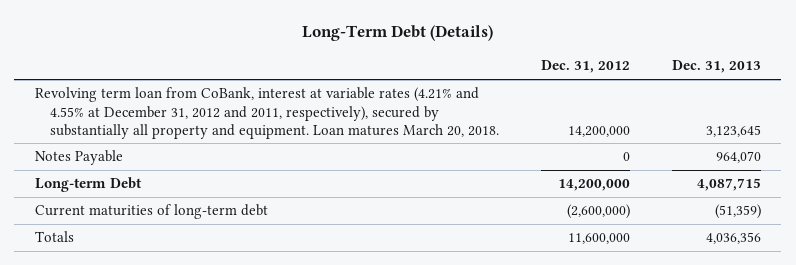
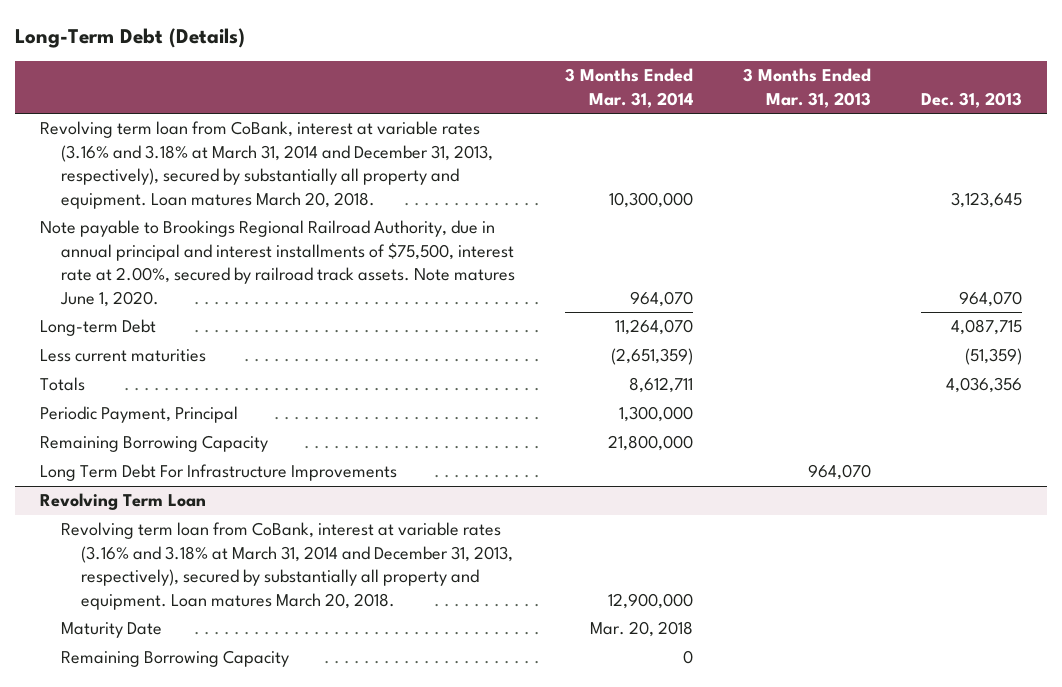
[540,60,630,74] Dec. 31, 2012 -> none
none -> [564,68,693,108] 3 Months Ended Mar. 31, 2014
none -> [742,68,871,108] 3 Months Ended Mar. 31, 2013
[35,87,500,139] Revolving term loan from CoBank, interest at variable rates (4.21% and 4.55% at December 31, 2012 and 2011, respectively), secured by substantially all property and equipment. Loan matures March 20, 2018. -> [40,121,493,209] Revolving term loan from CoBank, interest at variable rates (3.16% and 3.18% at March 31, 2014 and December 31, 2013, respectively), secured by substantially all property and equipment. Loan matures March 20, 2018.
[35,150,124,166] Notes Payable -> [40,220,515,307] Note payable to Brookings Regional Railroad Authority, due in annual principal and interest installments of $75,500, interest rate at 2.00%, secured by railroad track assets. Note matures June 1, 2020.
[35,204,269,220] Current maturities of long-term debt -> [40,349,207,363] Less current maturities
none -> [40,406,239,424] Periodic Payment, Principal
none -> [40,435,269,453] Remaining Borrowing Capacity
none -> [40,464,398,482] Long Term Debt For Infrastructure Improvements
none -> [40,493,207,511] Revolving Term Loan
none -> [60,522,514,610] Revolving term loan from CoBank, interest at variable rates (3.16% and 3.18% at March 31, 2014 and December 31, 2013, respectively), secured by substantially all property and equipment. Loan matures March 20, 2018.
none -> [60,622,162,639] Maturity Date
none -> [60,650,289,668] Remaining Borrowing Capacity

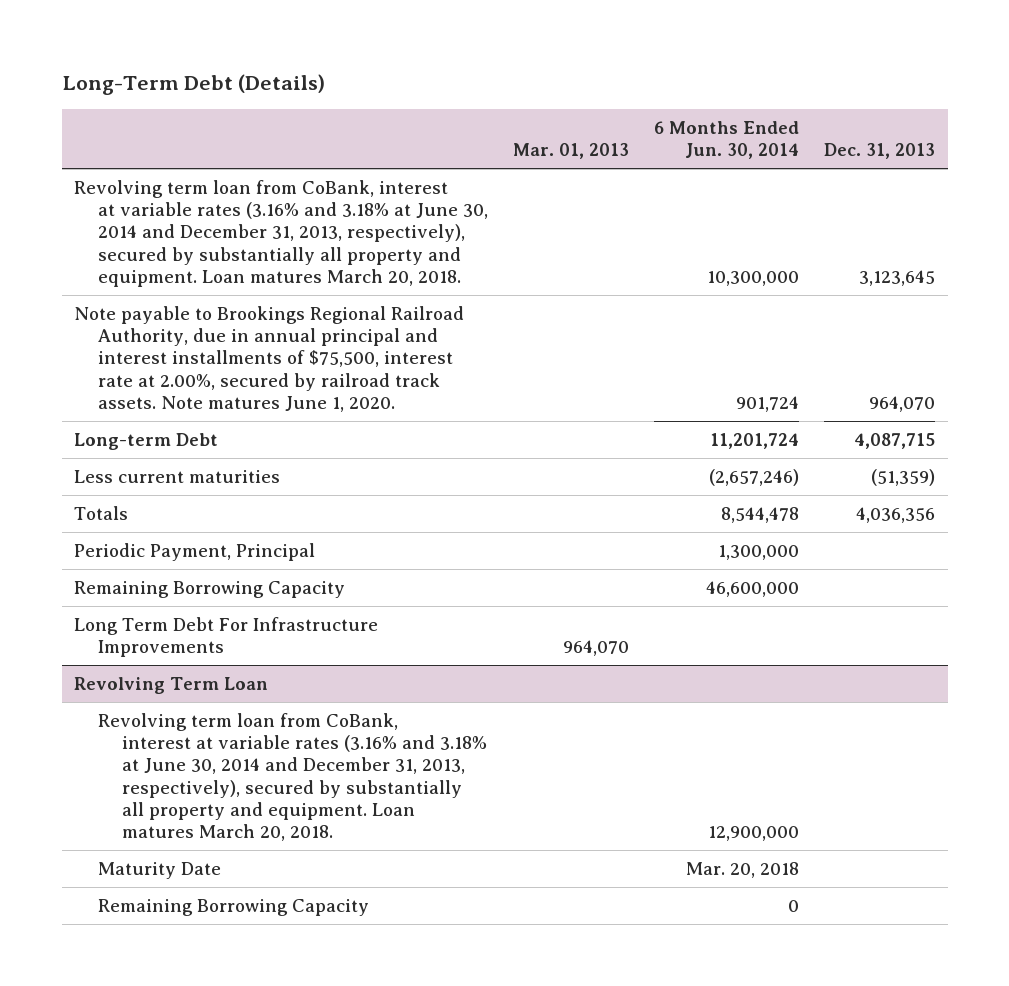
[564,68,693,108] 3 Months Ended Mar. 31, 2014 -> none
[742,68,871,108] 3 Months Ended Mar. 31, 2013 -> none
none -> [513,143,630,160] Mar. 01, 2013
none -> [654,120,800,160] 6 Months Ended Jun. 30, 2014
[40,121,493,209] Revolving term loan from CoBank, interest at variable rates (3.16% and 3.18% at March 31, 2014 and December 31, 2013, respectively), secured by substantially all property and equipment. Loan matures March 20, 2018. -> [74,179,488,287] Revolving term loan from CoBank, interest at variable rates (3.16% and 3.18% at June 30, 2014 and December 31, 2013, respectively), secured by substantially all property and equipment. Loan matures March 20, 2018.
[60,522,514,610] Revolving term loan from CoBank, interest at variable rates (3.16% and 3.18% at March 31, 2014 and December 31, 2013, respectively), secured by substantially all property and equipment. Loan matures March 20, 2018. -> [97,712,487,842] Revolving term loan from CoBank, interest at variable rates (3.16% and 3.18% at June 30, 2014 and December 31, 2013, respectively), secured by substantially all property and equipment. Loan matures March 20, 2018.

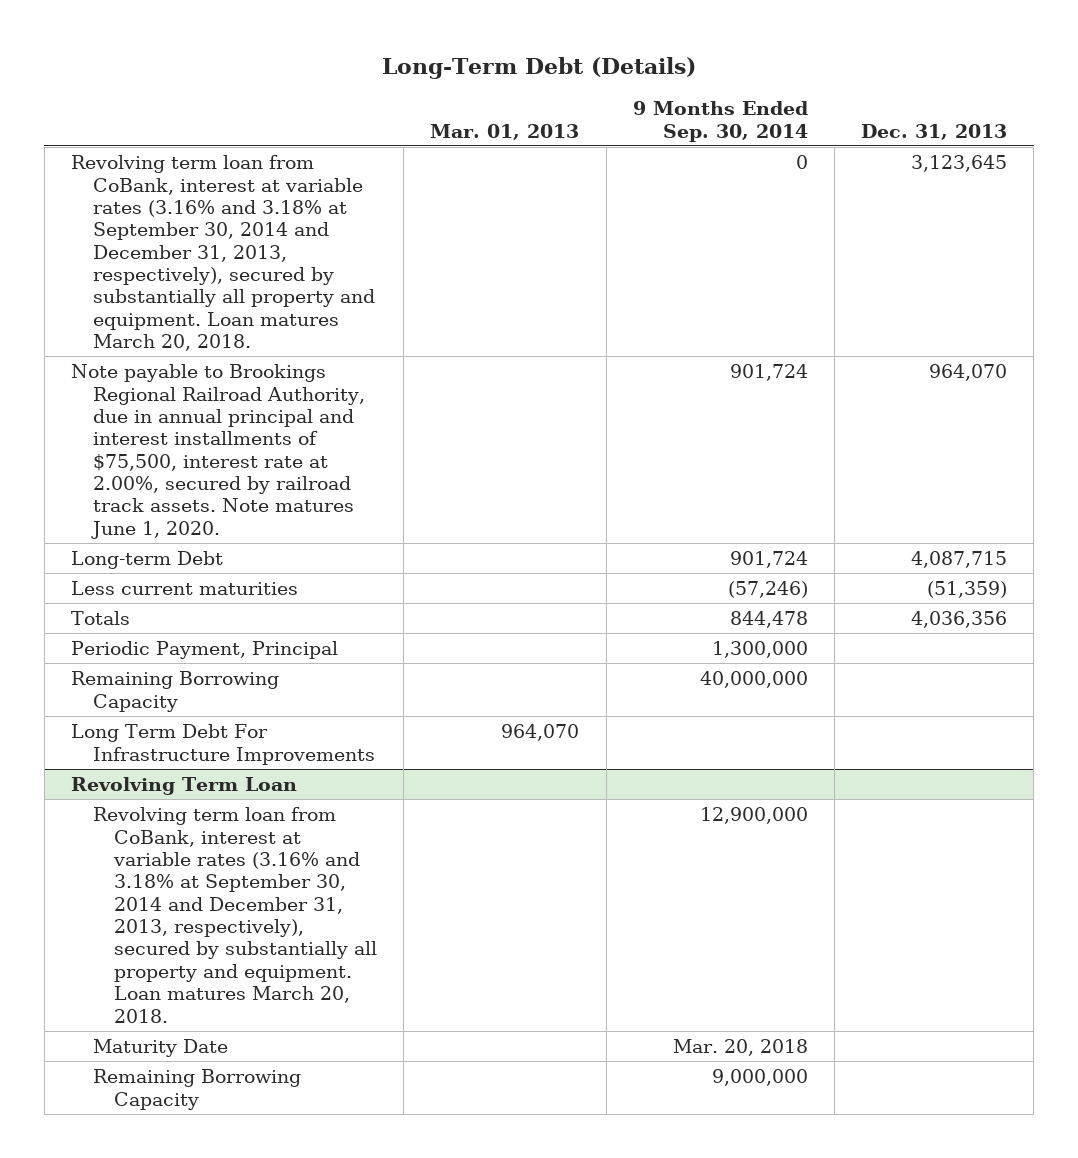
[654,120,800,160] 6 Months Ended Jun. 30, 2014 -> none
none -> [632,101,808,142] 9 Months Ended Sep. 30, 2014
[74,179,488,287] Revolving term loan from CoBank, interest at variable rates (3.16% and 3.18% at June 30, 2014 and December 31, 2013, respectively), secured by substantially all property and equipment. Loan matures March 20, 2018. -> [71,155,375,352] Revolving term loan from CoBank, interest at variable rates (3.16% and 3.18% at September 30, 2014 and December 31, 2013, respectively), secured by substantially all property and equipment. Loan matures March 20, 2018.
[97,712,487,842] Revolving term loan from CoBank, interest at variable rates (3.16% and 3.18% at June 30, 2014 and December 31, 2013, respectively), secured by substantially all property and equipment. Loan matures March 20, 2018. -> [92,807,378,1023] Revolving term loan from CoBank, interest at variable rates (3.16% and 3.18% at September 30, 2014 and December 31, 2013, respectively), secured by substantially all property and equipment. Loan matures March 20, 2018.

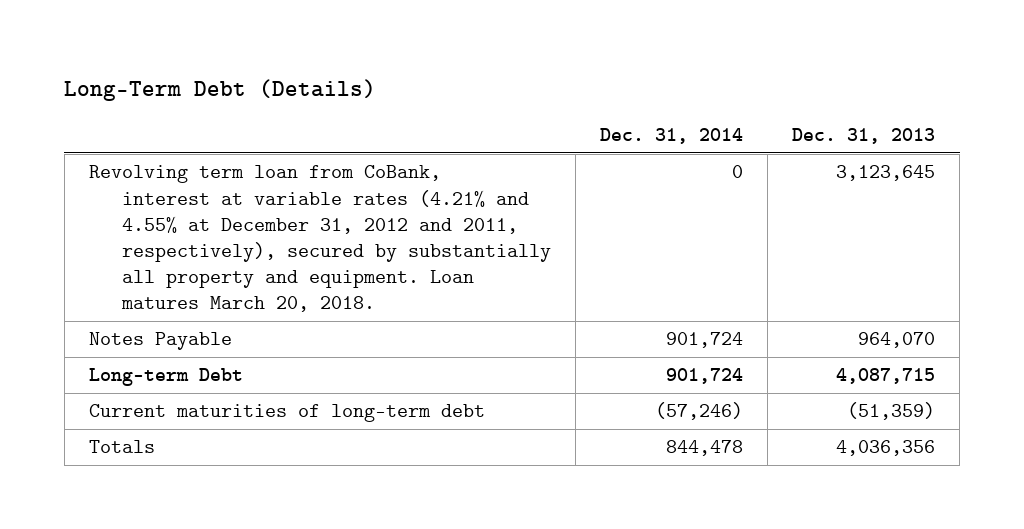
[430,123,580,140] Mar. 01, 2013 -> none
[632,101,808,142] 9 Months Ended Sep. 30, 2014 -> none
none -> [599,127,743,144] Dec. 31, 2014
[71,155,375,352] Revolving term loan from CoBank, interest at variable rates (3.16% and 3.18% at September 30, 2014 and December 31, 2013, respectively), secured by substantially all property and equipment. Loan matures March 20, 2018. -> [89,165,551,313] Revolving term loan from CoBank, interest at variable rates (4.21% and 4.55% at December 31, 2012 and 2011, respectively), secured by substantially all property and equipment. Loan matures March 20, 2018.
[71,364,365,539] Note payable to Brookings Regional Railroad Authority, due in annual principal and interest installments of $75,500, interest rate at 2.00%, secured by railroad track assets. Note matures June 1, 2020. -> [89,332,233,351] Notes Payable
[71,581,299,596] Less current maturities -> [89,404,486,423] Current maturities of long-term debt
[71,641,339,660] Periodic Payment, Principal -> none
[71,671,280,712] Remaining Borrowing Capacity -> none
[71,724,375,765] Long Term Debt For Infrastructure Improvements -> none
[71,777,298,796] Revolving Term Loan -> none
[92,807,378,1023] Revolving term loan from CoBank, interest at variable rates (3.16% and 3.18% at September 30, 2014 and December 31, 2013, respectively), secured by substantially all property and equipment. Loan matures March 20, 2018. -> none
[92,1039,228,1058] Maturity Date -> none
[92,1069,301,1110] Remaining Borrowing Capacity -> none

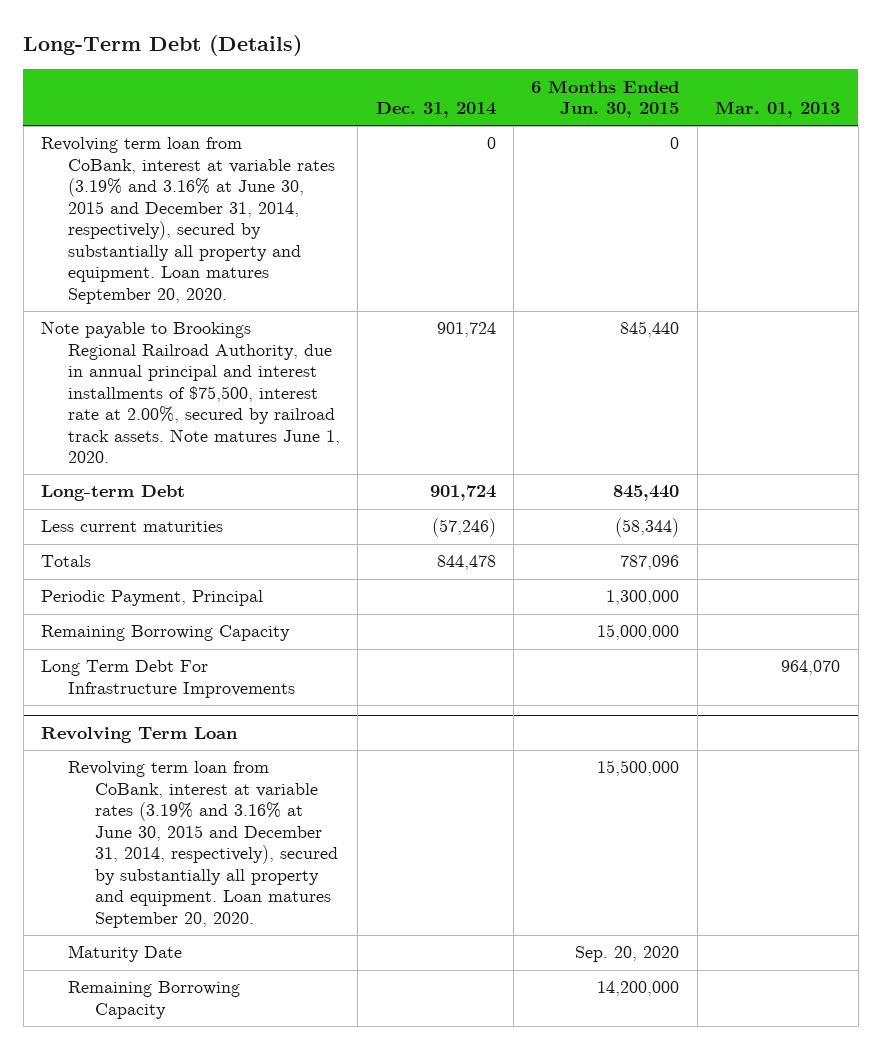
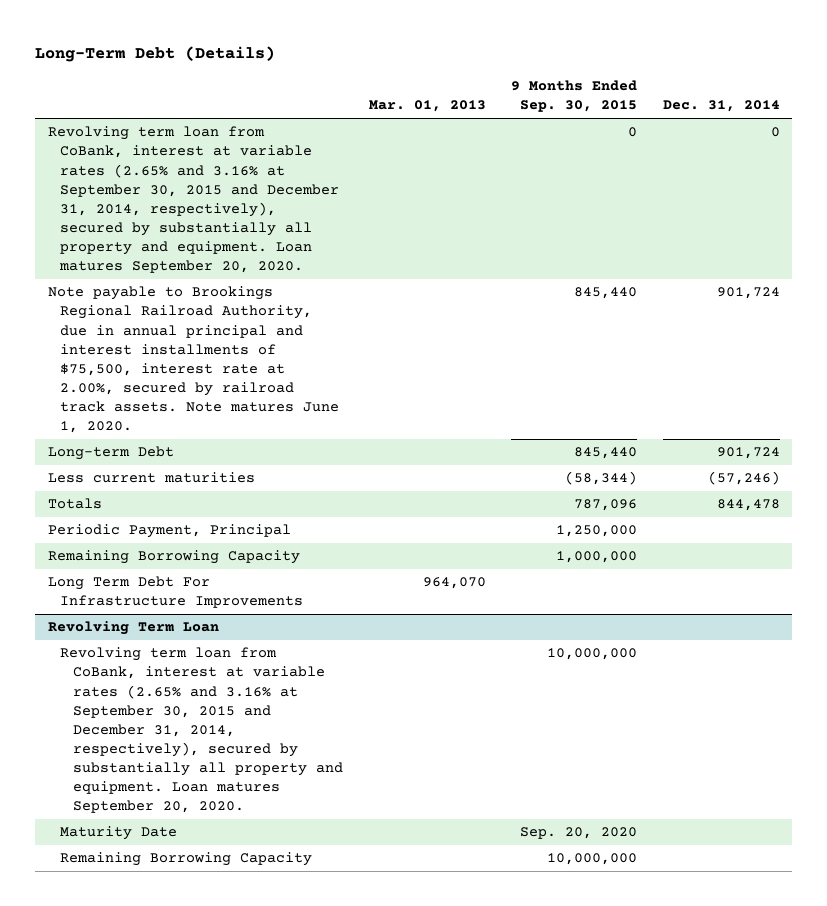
[531,79,680,119] 6 Months Ended Jun. 30, 2015 -> none
none -> [511,80,638,113] 9 Months Ended Sep. 30, 2015
[41,137,335,304] Revolving term loan from CoBank, interest at variable rates (3.19% and 3.16% at June 30, 2015 and December 31, 2014, respectively), secured by substantially all property and equipment. Loan matures September 20, 2020. -> [47,126,340,274] Revolving term loan from CoBank, interest at variable rates (2.65% and 3.16% at September 30, 2015 and December 31, 2014, respectively), secured by substantially all property and equipment. Loan matures September 20, 2020.
[67,761,338,928] Revolving term loan from CoBank, interest at variable rates (3.19% and 3.16% at June 30, 2015 and December 31, 2014, respectively), secured by substantially all property and equipment. Loan matures September 20, 2020. -> [60,647,344,814] Revolving term loan from CoBank, interest at variable rates (2.65% and 3.16% at September 30, 2015 and December 31, 2014, respectively), secured by substantially all property and equipment. Loan matures September 20, 2020.

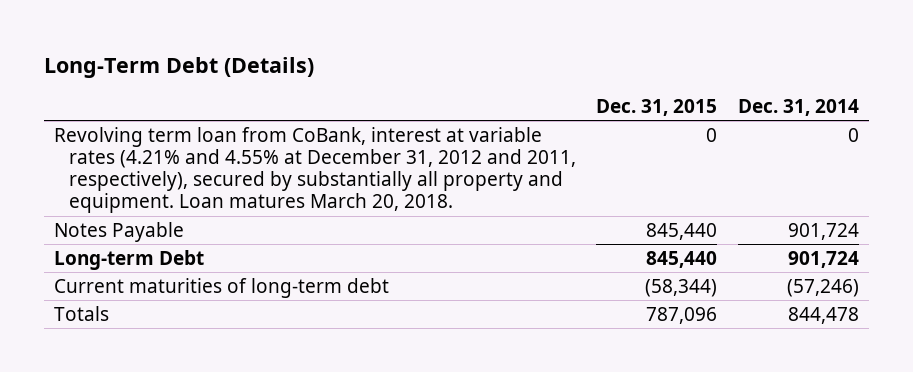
[368,100,486,113] Mar. 01, 2013 -> none
[511,80,638,113] 9 Months Ended Sep. 30, 2015 -> none
none -> [596,98,718,116] Dec. 31, 2015
[47,126,340,274] Revolving term loan from CoBank, interest at variable rates (2.65% and 3.16% at September 30, 2015 and December 31, 2014, respectively), secured by substantially all property and equipment. Loan matures September 20, 2020. -> [54,126,576,214] Revolving term loan from CoBank, interest at variable rates (4.21% and 4.55% at December 31, 2012 and 2011, respectively), secured by substantially all property and equipment. Loan matures March 20, 2018.
[47,286,340,434] Note payable to Brookings Regional Railroad Authority, due in annual principal and interest installments of $75,500, interest rate at 2.00%, secured by railroad track assets. Note matures June 1, 2020. -> [54,221,185,242] Notes Payable
[47,472,255,484] Less current maturities -> [54,277,390,298] Current maturities of long-term debt
[47,524,291,539] Periodic Payment, Principal -> none
[47,550,300,565] Remaining Borrowing Capacity -> none
[47,576,304,609] Long Term Debt For Infrastructure Improvements -> none
[47,621,219,636] Revolving Term Loan -> none
[60,647,344,814] Revolving term loan from CoBank, interest at variable rates (2.65% and 3.16% at September 30, 2015 and December 31, 2014, respectively), secured by substantially all property and equipment. Loan matures September 20, 2020. -> none
[60,826,178,841] Maturity Date -> none
[60,852,313,867] Remaining Borrowing Capacity -> none

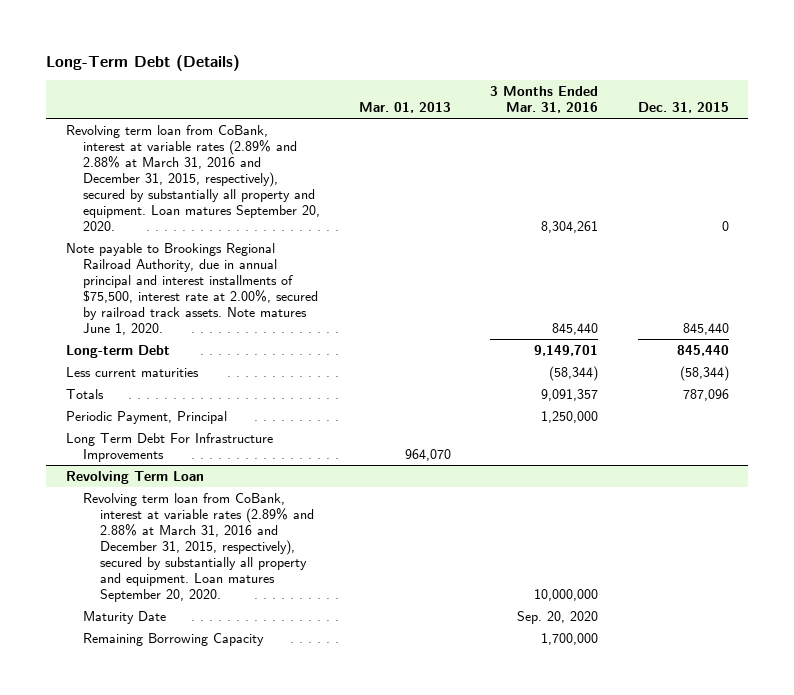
[737,98,859,116] Dec. 31, 2014 -> none
none -> [359,101,452,113] Mar. 01, 2013
none -> [490,85,599,113] 3 Months Ended Mar. 31, 2016
[54,126,576,214] Revolving term loan from CoBank, interest at variable rates (4.21% and 4.55% at December 31, 2012 and 2011, respectively), secured by substantially all property and equipment. Loan matures March 20, 2018. -> [65,124,320,231] Revolving term loan from CoBank, interest at variable rates (2.89% and 2.88% at March 31, 2016 and December 31, 2015, respectively), secured by substantially all property and equipment. Loan matures September 20, 2020.
[54,221,185,242] Notes Payable -> [65,242,318,335] Note payable to Brookings Regional Railroad Authority, due in annual principal and interest installments of $75,500, interest rate at 2.00%, secured by railroad track assets. Note matures June 1, 2020.
[54,277,390,298] Current maturities of long-term debt -> [65,366,199,377] Less current maturities
none -> [65,410,227,424] Periodic Payment, Principal
none -> [65,432,273,462] Long Term Debt For Infrastructure Improvements
none -> [65,470,204,484] Revolving Term Loan
none -> [82,492,314,602] Revolving term loan from CoBank, interest at variable rates (2.89% and 2.88% at March 31, 2016 and December 31, 2015, respectively), secured by substantially all property and equipment. Loan matures September 20, 2020.
none -> [82,610,166,624] Maturity Date
none -> [82,632,264,646] Remaining Borrowing Capacity

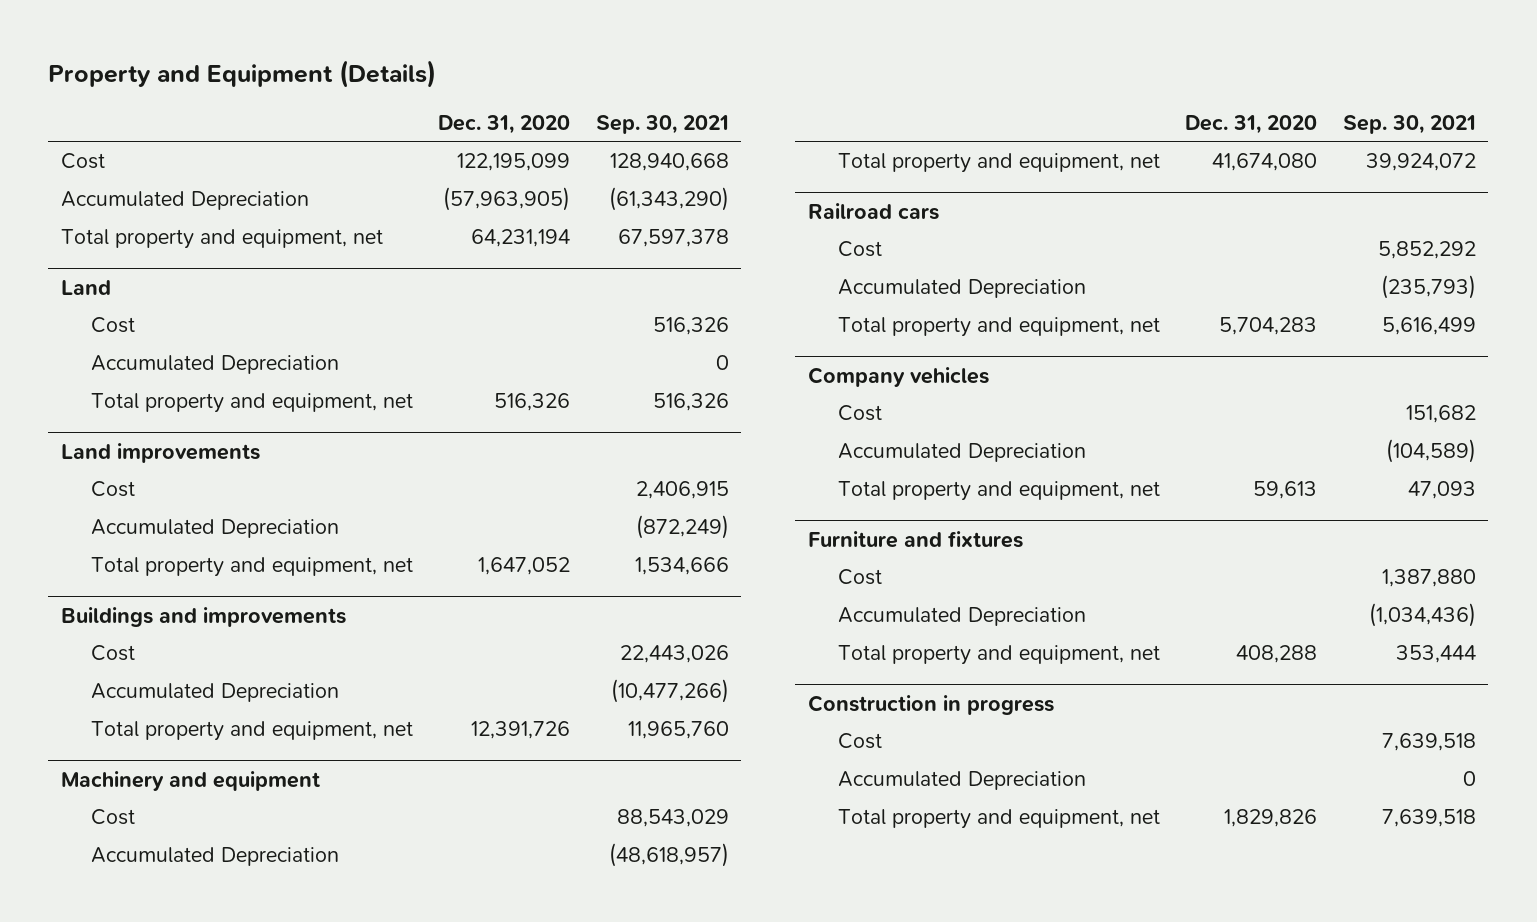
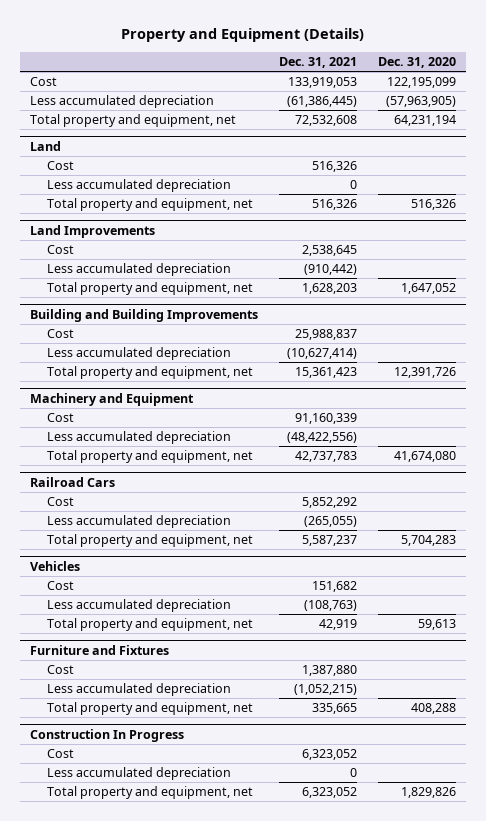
[595,114,729,134] Sep. 30, 2021 -> none
none -> [278,57,357,69] Dec. 31, 2021
[61,191,310,211] Accumulated Depreciation -> [30,95,215,109] Less accumulated depreciation
[90,355,339,375] Accumulated Depreciation -> [46,179,231,193] Less accumulated depreciation
[61,442,261,463] Land improvements -> [30,225,156,239] Land Improvements
[90,519,339,539] Accumulated Depreciation -> [46,263,231,277] Less accumulated depreciation
[61,606,347,627] Buildings and improvements -> [30,309,259,323] Building and Building Improvements
[90,683,339,703] Accumulated Depreciation -> [46,347,231,361] Less accumulated depreciation
[61,770,321,791] Machinery and equipment -> [30,393,195,407] Machinery and Equipment
[90,847,339,867] Accumulated Depreciation -> [46,431,231,445] Less accumulated depreciation
[808,202,940,220] Railroad cars -> [30,477,116,488] Railroad Cars
[837,279,1086,299] Accumulated Depreciation -> [46,515,231,529] Less accumulated depreciation
[808,366,990,387] Company vehicles -> [30,561,81,572] Vehicles
[837,443,1086,463] Accumulated Depreciation -> [46,599,231,613] Less accumulated depreciation
[808,530,1024,548] Furniture and fixtures -> [30,645,170,656] Furniture and Fixtures
[837,607,1086,627] Accumulated Depreciation -> [46,683,231,697] Less accumulated depreciation
[808,694,1055,715] Construction in progress -> [30,729,185,743] Construction In Progress
[837,771,1086,791] Accumulated Depreciation -> [46,767,231,781] Less accumulated depreciation

